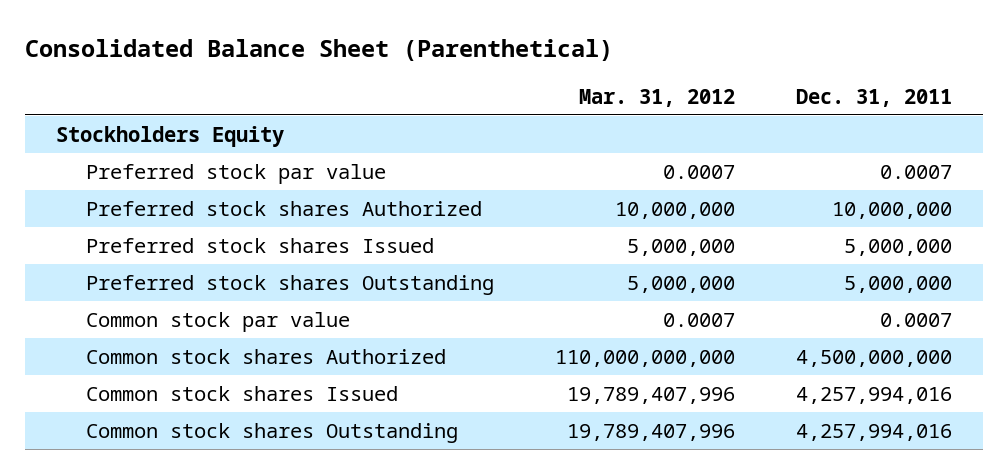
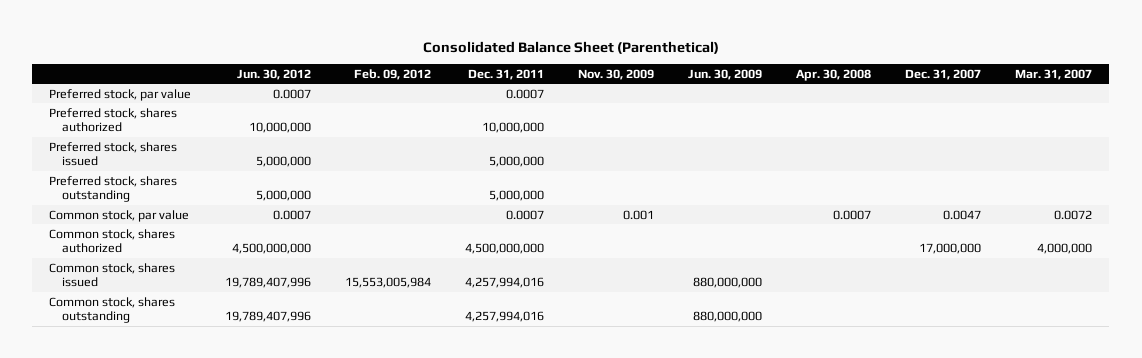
[579,88,736,107] Mar. 31, 2012 -> none
none -> [237,68,312,80] Jun. 30, 2012
none -> [354,68,432,80] Feb. 09, 2012
none -> [578,68,655,80] Nov. 30, 2009
none -> [688,68,763,80] Jun. 30, 2009
none -> [796,68,872,81] Apr. 30, 2008
none -> [905,68,982,80] Dec. 31, 2007
none -> [1015,68,1093,80] Mar. 31, 2007
[55,125,284,147] Stockholders Equity -> none
[86,163,387,184] Preferred stock par value -> [49,88,192,101] Preferred stock, par value
[86,200,483,216] Preferred stock shares Authorized -> [49,107,178,133] Preferred stock, shares authorized
[86,237,435,253] Preferred stock shares Issued -> [49,141,178,167] Preferred stock, shares issued
[86,274,495,295] Preferred stock shares Outstanding -> [49,175,178,203] Preferred stock, shares outstanding
[86,311,351,332] Common stock par value -> [49,209,190,222] Common stock, par value
[86,348,447,364] Common stock shares Authorized -> [49,228,176,254] Common stock, shares authorized
[86,385,399,401] Common stock shares Issued -> [49,262,176,288] Common stock, shares issued
[86,422,459,443] Common stock shares Outstanding -> [49,296,176,324] Common stock, shares outstanding

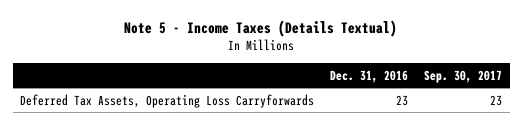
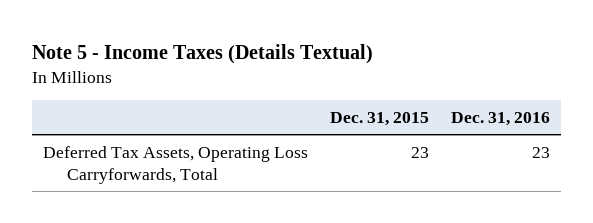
[424,69,503,83] Sep. 30, 2017 -> none
none -> [329,111,429,126] Dec. 31, 2015
[20,93,315,108] Deferred Tax Assets, Operating Loss Carryforwards -> [42,145,308,185] Deferred Tax Assets, Operating Loss Carryforwards, Total

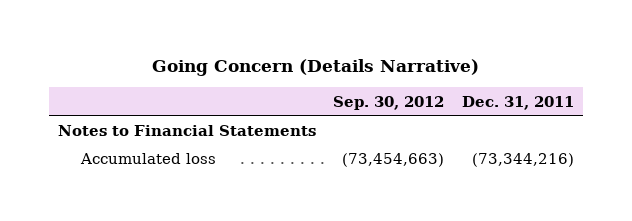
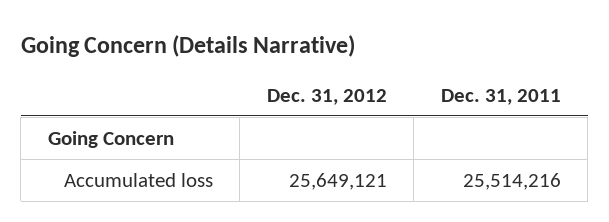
[333,95,445,110] Sep. 30, 2012 -> none
none -> [266,88,387,105] Dec. 31, 2012
[57,124,316,136] Notes to Financial Statements -> none
none -> [47,130,174,148] Going Concern
[472,152,575,167] (73,344,216) -> [462,172,561,190] 25,514,216

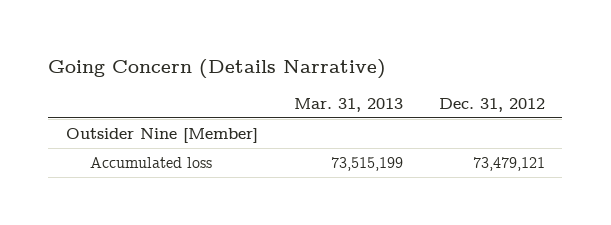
[440,88,561,105] Dec. 31, 2011 -> none
none -> [293,98,403,113] Mar. 31, 2013
[47,130,174,148] Going Concern -> [66,127,259,143] Outsider Nine [Member]
[288,172,387,190] 25,649,121 -> [472,156,545,171] 73,479,121

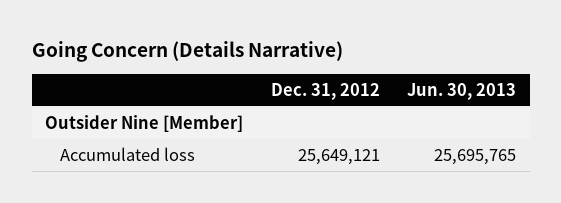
[293,98,403,113] Mar. 31, 2013 -> none
none -> [406,82,516,100] Jun. 30, 2013
[472,156,545,171] 73,479,121 -> [297,148,380,165] 25,649,121

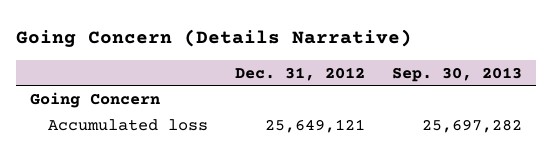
[406,82,516,100] Jun. 30, 2013 -> none
none -> [392,66,523,82] Sep. 30, 2013
[45,114,244,132] Outsider Nine [Member] -> [29,91,160,108] Going Concern

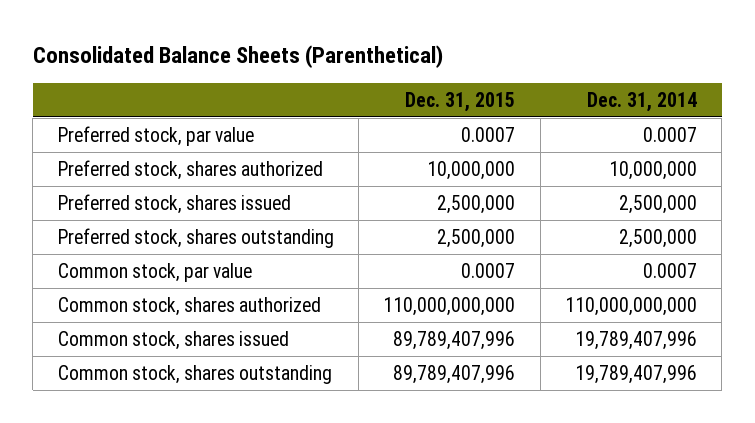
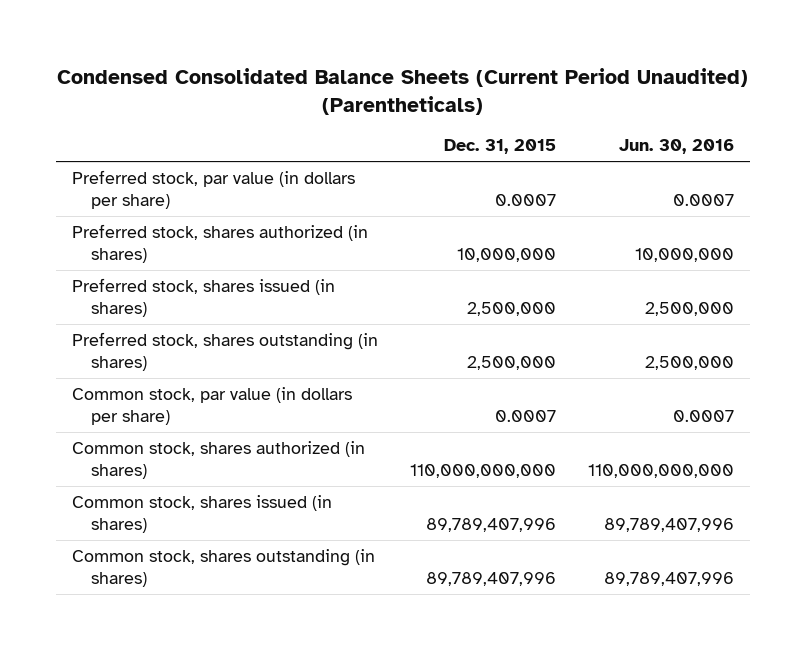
[32,45,443,69] Consolidated Balance Sheets (Parenthetical) -> [57,67,749,115] Condensed Consolidated Balance Sheets (Current Period Unaudited) (Parentheticals)
[587,91,698,112] Dec. 31, 2014 -> none
none -> [619,139,735,155] Jun. 30, 2016
[57,126,254,147] Preferred stock, par value -> [72,170,356,210] Preferred stock, par value (in dollars per share)
[57,160,323,181] Preferred stock, shares authorized -> [72,224,369,264] Preferred stock, shares authorized (in shares)
[57,194,291,215] Preferred stock, shares issued -> [72,278,336,318] Preferred stock, shares issued (in shares)
[57,228,334,249] Preferred stock, shares outstanding -> [72,332,379,372] Preferred stock, shares outstanding (in shares)
[57,263,252,283] Common stock, par value -> [72,387,353,426] Common stock, par value (in dollars per share)
[57,297,321,317] Common stock, shares authorized -> [72,441,366,480] Common stock, shares authorized (in shares)
[57,331,289,351] Common stock, shares issued -> [72,495,333,534] Common stock, shares issued (in shares)
[57,365,332,385] Common stock, shares outstanding -> [72,549,376,588] Common stock, shares outstanding (in shares)

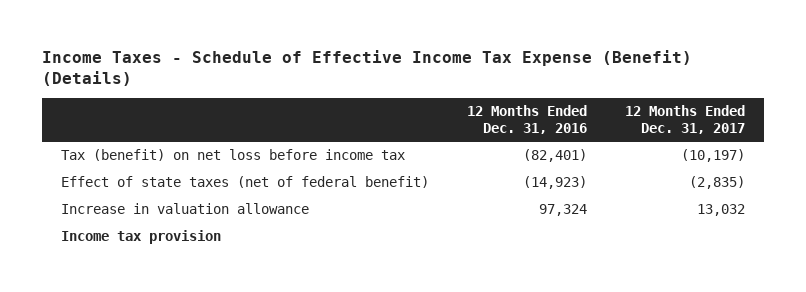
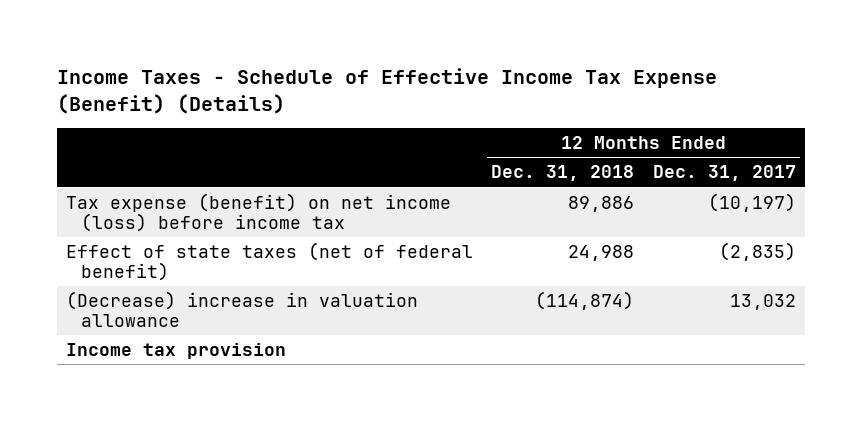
[467,104,588,134] 12 Months Ended Dec. 31, 2016 -> none
none -> [491,165,635,182] Dec. 31, 2018
[61,149,406,162] Tax (benefit) on net loss before income tax -> [66,192,452,233] Tax expense (benefit) on net income (loss) before income tax
[61,203,310,215] Increase in valuation allowance -> [66,290,419,328] (Decrease) increase in valuation allowance

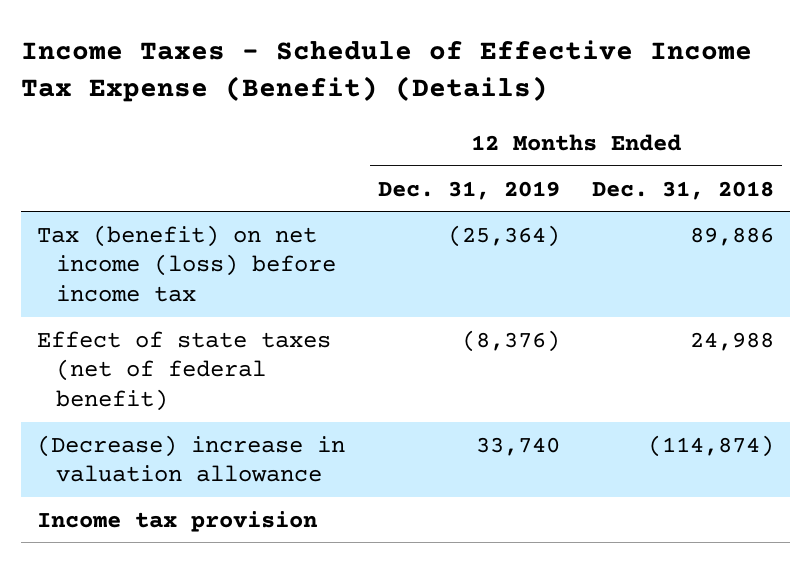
[652,165,796,182] Dec. 31, 2017 -> none
none -> [377,180,560,200] Dec. 31, 2019
[66,192,452,233] Tax expense (benefit) on net income (loss) before income tax -> [37,224,337,303] Tax (benefit) on net income (loss) before income tax

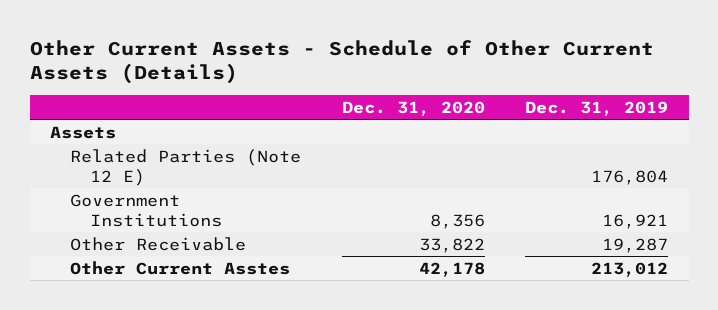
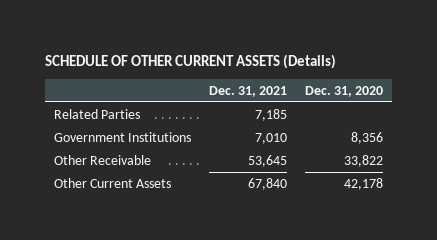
[29,39,654,85] Other Current Assets - Schedule of Other Current Assets (Details) -> [45,53,337,69] SCHEDULE OF OTHER CURRENT ASSETS (Details)
[525,101,669,117] Dec. 31, 2019 -> none
none -> [209,85,288,97] Dec. 31, 2021
[50,125,117,139] Assets -> none
[70,148,302,186] Related Parties (Note 12 E) -> [54,108,141,119] Related Parties
[70,260,291,275] Other Current Asstes -> [54,177,172,188] Other Current Assets

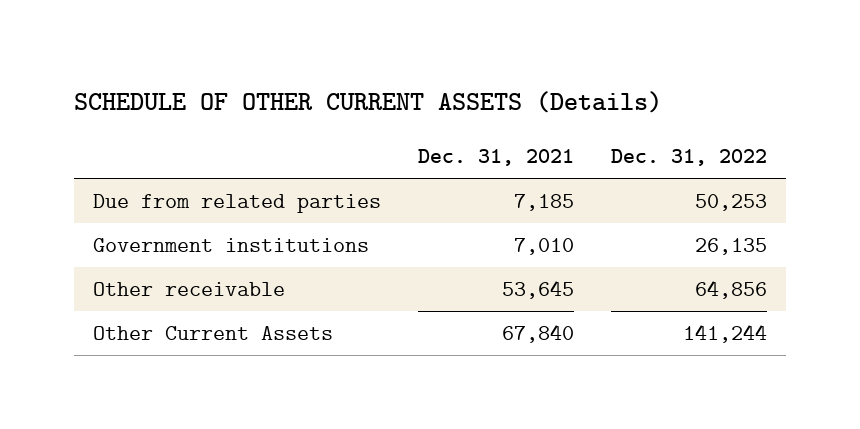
[305,85,384,97] Dec. 31, 2020 -> none
none -> [611,148,768,166] Dec. 31, 2022
[54,108,141,119] Related Parties -> [93,194,382,214] Due from related parties
[54,131,192,142] Government Institutions -> [93,238,370,253] Government institutions
[54,154,152,165] Other Receivable -> [93,282,286,297] Other receivable

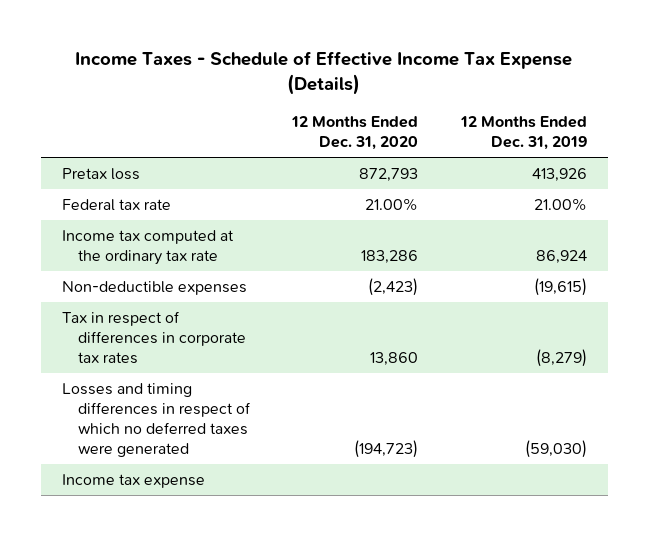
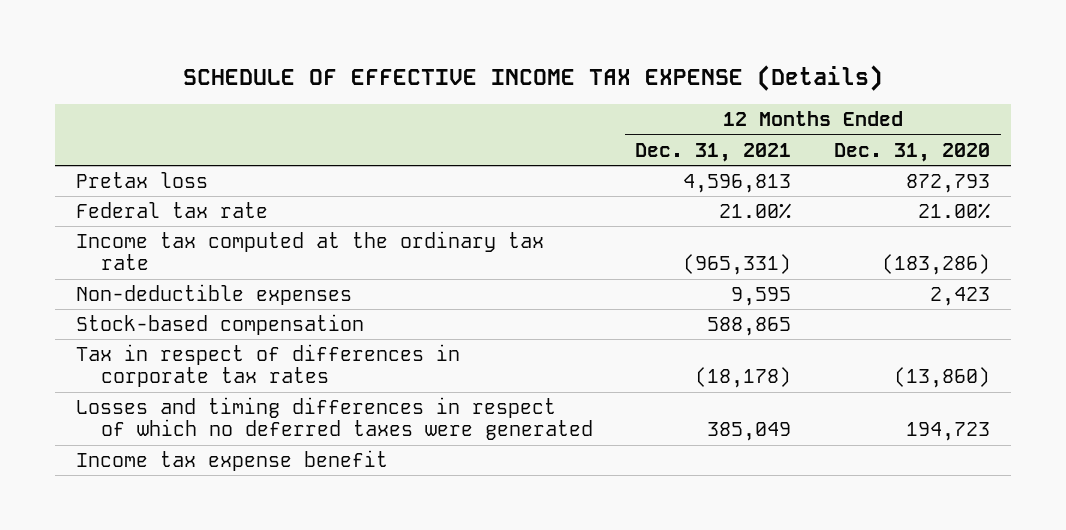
[75,51,573,96] Income Taxes - Schedule of Effective Income Tax Expense (Details) -> [183,65,884,92] SCHEDULE OF EFFECTIVE INCOME TAX EXPENSE (Details)
[459,115,587,151] 12 Months Ended Dec. 31, 2019 -> none
none -> [635,142,792,162] Dec. 31, 2021
[361,250,419,265] 183,286 -> [881,254,990,276] (183,286)
[368,277,419,296] (2,423) -> [929,286,990,306] 2,423
none -> [76,313,365,335] Stock-based compensation
[370,352,419,367] 13,860 -> [893,367,990,389] (13,860)
[354,440,419,459] (194,723) -> [905,422,990,442] 194,723
[61,473,205,488] Income tax expense -> [76,449,389,471] Income tax expense benefit

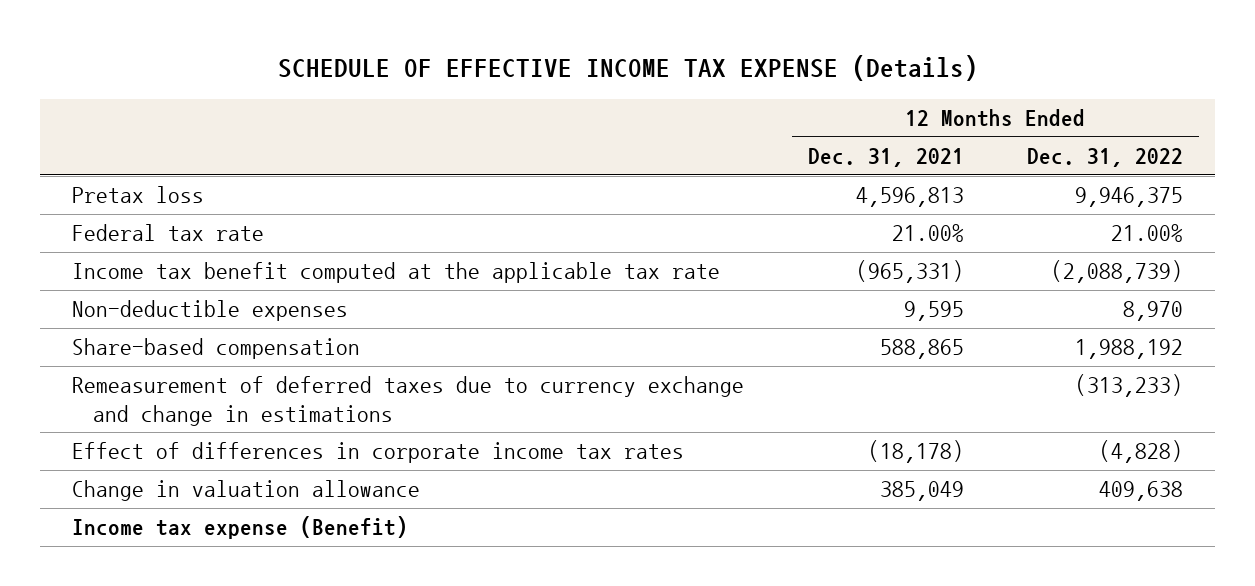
[833,142,990,162] Dec. 31, 2020 -> none
none -> [1027,148,1184,168] Dec. 31, 2022
[76,230,545,271] Income tax computed at the ordinary tax rate -> [72,262,721,284] Income tax benefit computed at the applicable tax rate
[76,313,365,335] Stock-based compensation -> [72,338,361,360] Share-based compensation
none -> [72,376,745,426] Remeasurement of deferred taxes due to currency exchange and change in estimations
[76,343,461,388] Tax in respect of differences in corporate tax rates -> [72,442,685,464] Effect of differences in corporate income tax rates
[76,396,593,441] Losses and timing differences in respect of which no deferred taxes were generated -> [72,480,421,502] Change in valuation allowance
[76,449,389,471] Income tax expense benefit -> [72,516,409,540] Income tax expense (Benefit)

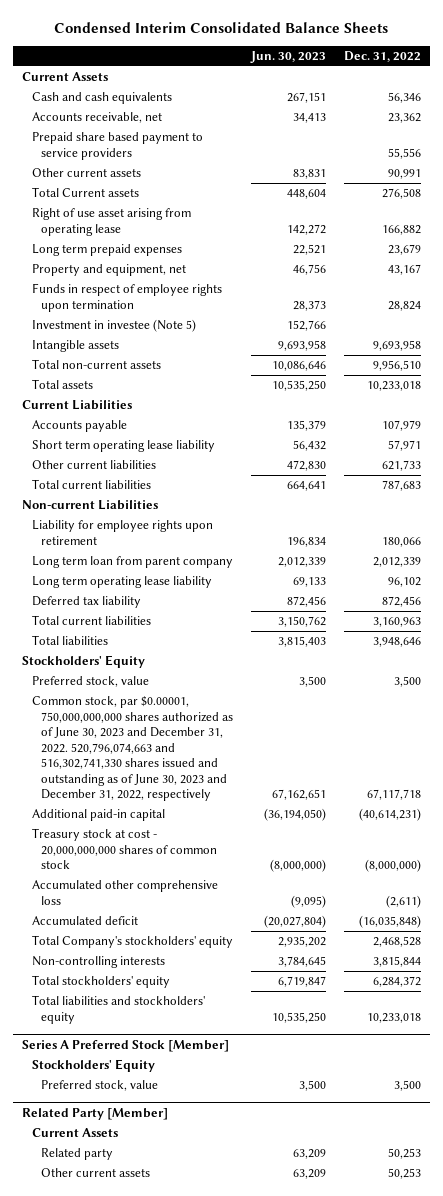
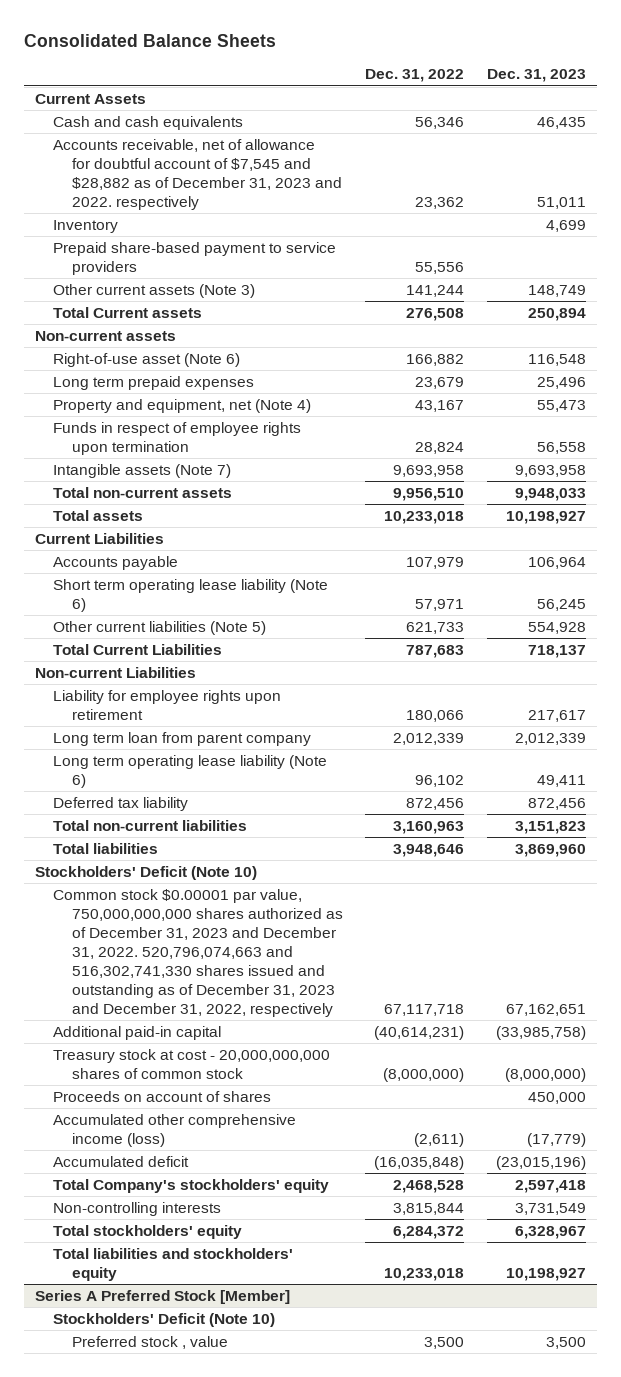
[54,21,389,33] Condensed Interim Consolidated Balance Sheets -> [23,34,276,48] Consolidated Balance Sheets
[250,51,327,64] Jun. 30, 2023 -> none
none -> [486,69,586,83] Dec. 31, 2023
[31,112,162,124] Accounts receivable, net -> [53,138,342,210] Accounts receivable, net of allowance for doubtful account of $7,545 and $28,882 as of December 31, 2023 and 2022. respectively
none -> [53,219,119,233] Inventory
[31,132,203,160] Prepaid share based payment to service providers -> [53,241,337,275] Prepaid share-based payment to service providers
[31,168,141,178] Other current assets -> [53,283,256,298] Other current assets (Note 3)
[387,169,421,180] 90,991 -> [406,284,465,297] 141,244
none -> [34,330,176,341] Non-current assets
[31,208,191,236] Right of use asset arising from operating lease -> [53,352,241,367] Right-of-use asset (Note 6)
[31,264,186,277] Property and equipment, net -> [53,398,312,413] Property and equipment, net (Note 4)
[31,319,196,333] Investment in investee (Note 5) -> none
[31,340,119,353] Intangible assets -> [53,463,232,478] Intangible assets (Note 7)
[31,440,215,453] Short term operating lease liability -> [53,578,329,612] Short term operating lease liability (Note 6)
[31,460,156,470] Other current liabilities -> [53,620,267,635] Other current liabilities (Note 5)
[31,479,151,490] Total current liabilities -> [53,643,223,655] Total Current Liabilities
[31,576,212,589] Long term operating lease liability -> [53,754,328,788] Long term operating lease liability (Note 6)
[31,615,151,626] Total current liabilities -> [53,819,248,831] Total non-current liabilities
[31,676,149,688] Preferred stock, value -> none
[21,655,145,669] Stockholders' Equity -> [34,865,257,880] Stockholders' Deficit (Note 10)
[31,696,234,802] Common stock, par $0.00001, 750,000,000,000 shares authorized as of June 30, 2023 and December 31, 2022. 520,796,074,663 and 516,302,741,330 shares issued and outstanding as of June 30, 2023 and December 31, 2022, respectively -> [53,888,343,1017] Common stock $0.00001 par value, 750,000,000,000 shares authorized as of December 31, 2023 and December 31, 2022. 520,796,074,663 and 516,302,741,330 shares issued and outstanding as of December 31, 2023 and December 31, 2022, respectively
none -> [53,1090,272,1102] Proceeds on account of shares
[31,880,218,905] Accumulated other comprehensive loss -> [53,1113,297,1147] Accumulated other comprehensive income (loss)
[21,1107,168,1120] Related Party [Member] -> none
[31,1128,118,1138] Current Assets -> none
[41,1148,114,1161] Related party -> none
[41,1168,151,1178] Other current assets -> none
[31,1059,155,1073] Stockholders' Equity -> [53,1312,276,1327] Stockholders' Deficit (Note 10)
[41,1080,159,1092] Preferred stock, value -> [71,1335,228,1349] Preferred stock , value

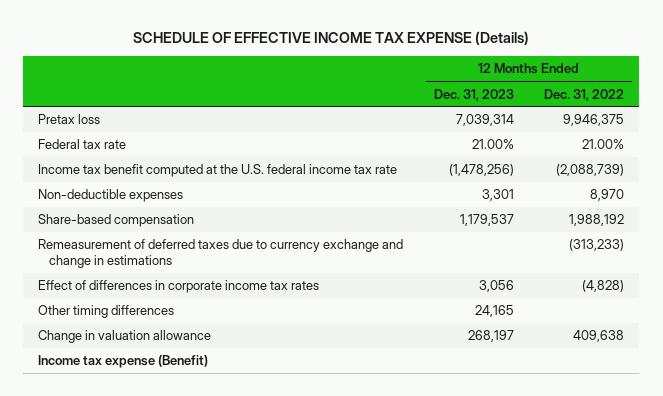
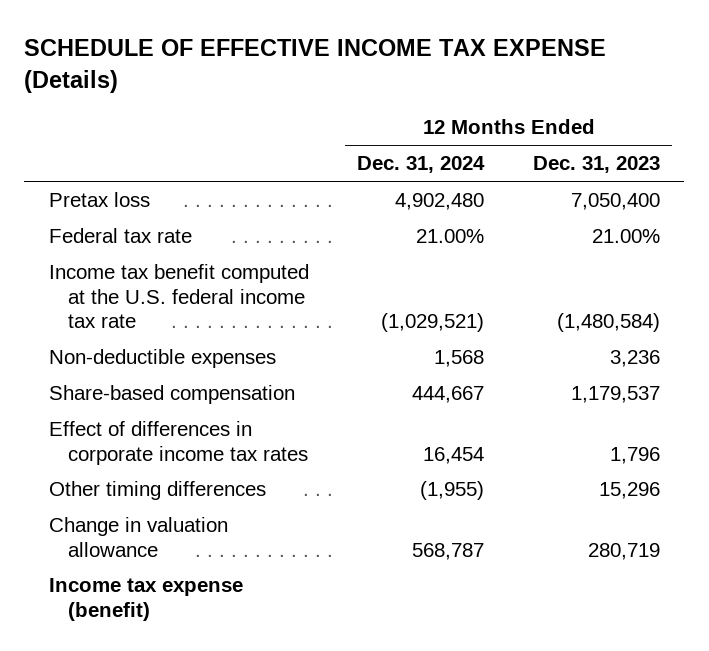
[544,88,625,101] Dec. 31, 2022 -> none
none -> [357,156,486,174] Dec. 31, 2024
[455,114,514,127] 7,039,314 -> [570,193,660,211] 7,050,400
[448,164,514,177] (1,478,256) -> [556,312,660,332] (1,480,584)
[481,189,514,202] 3,301 -> [609,350,660,368] 3,236
[38,239,404,268] Remeasurement of deferred taxes due to currency exchange and change in estimations -> none
[478,280,514,293] 3,056 -> [609,446,660,464] 1,796
[474,305,514,318] 24,165 -> [598,482,660,500] 15,296
[467,330,514,343] 268,197 -> [587,542,660,560] 280,719
[38,355,209,369] Income tax expense (Benefit) -> [48,578,243,621] Income tax expense (benefit)

